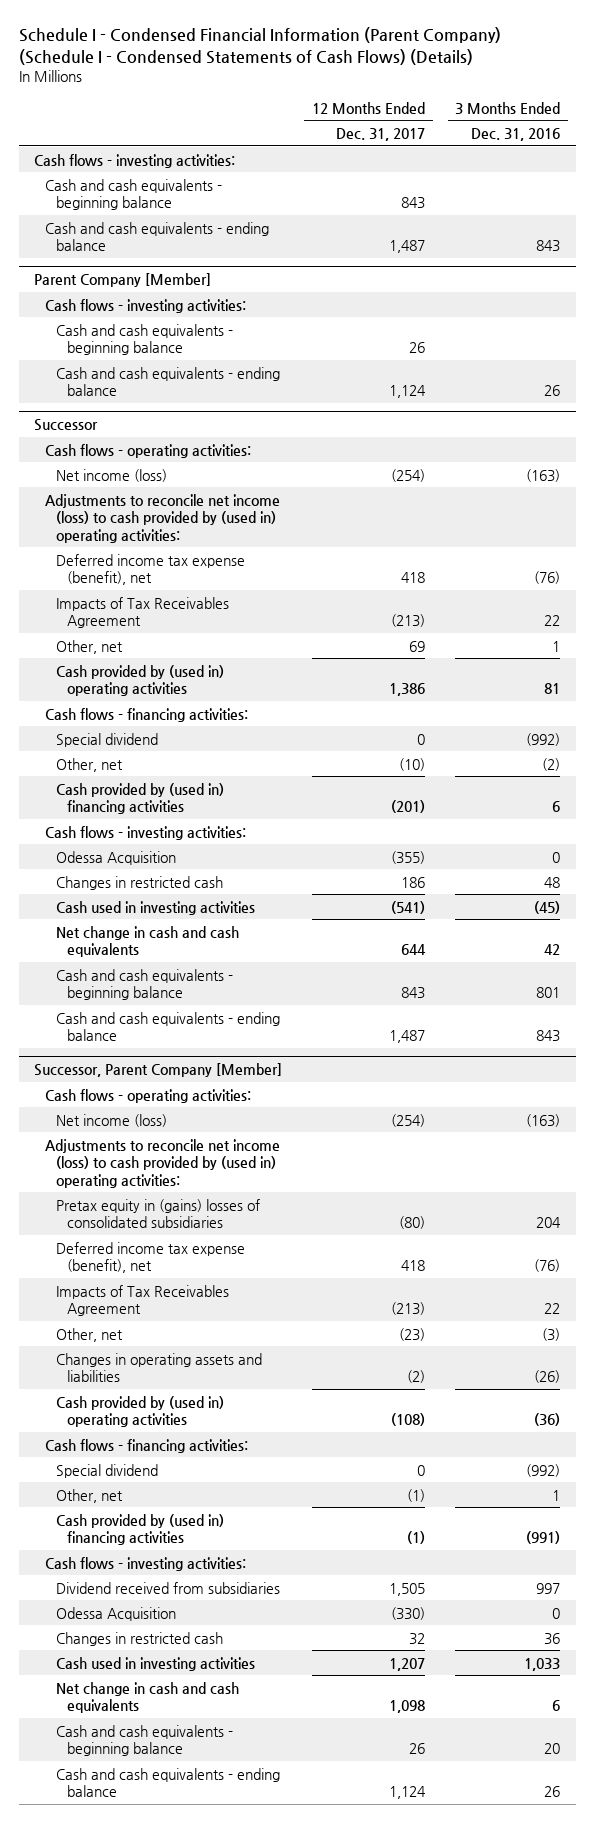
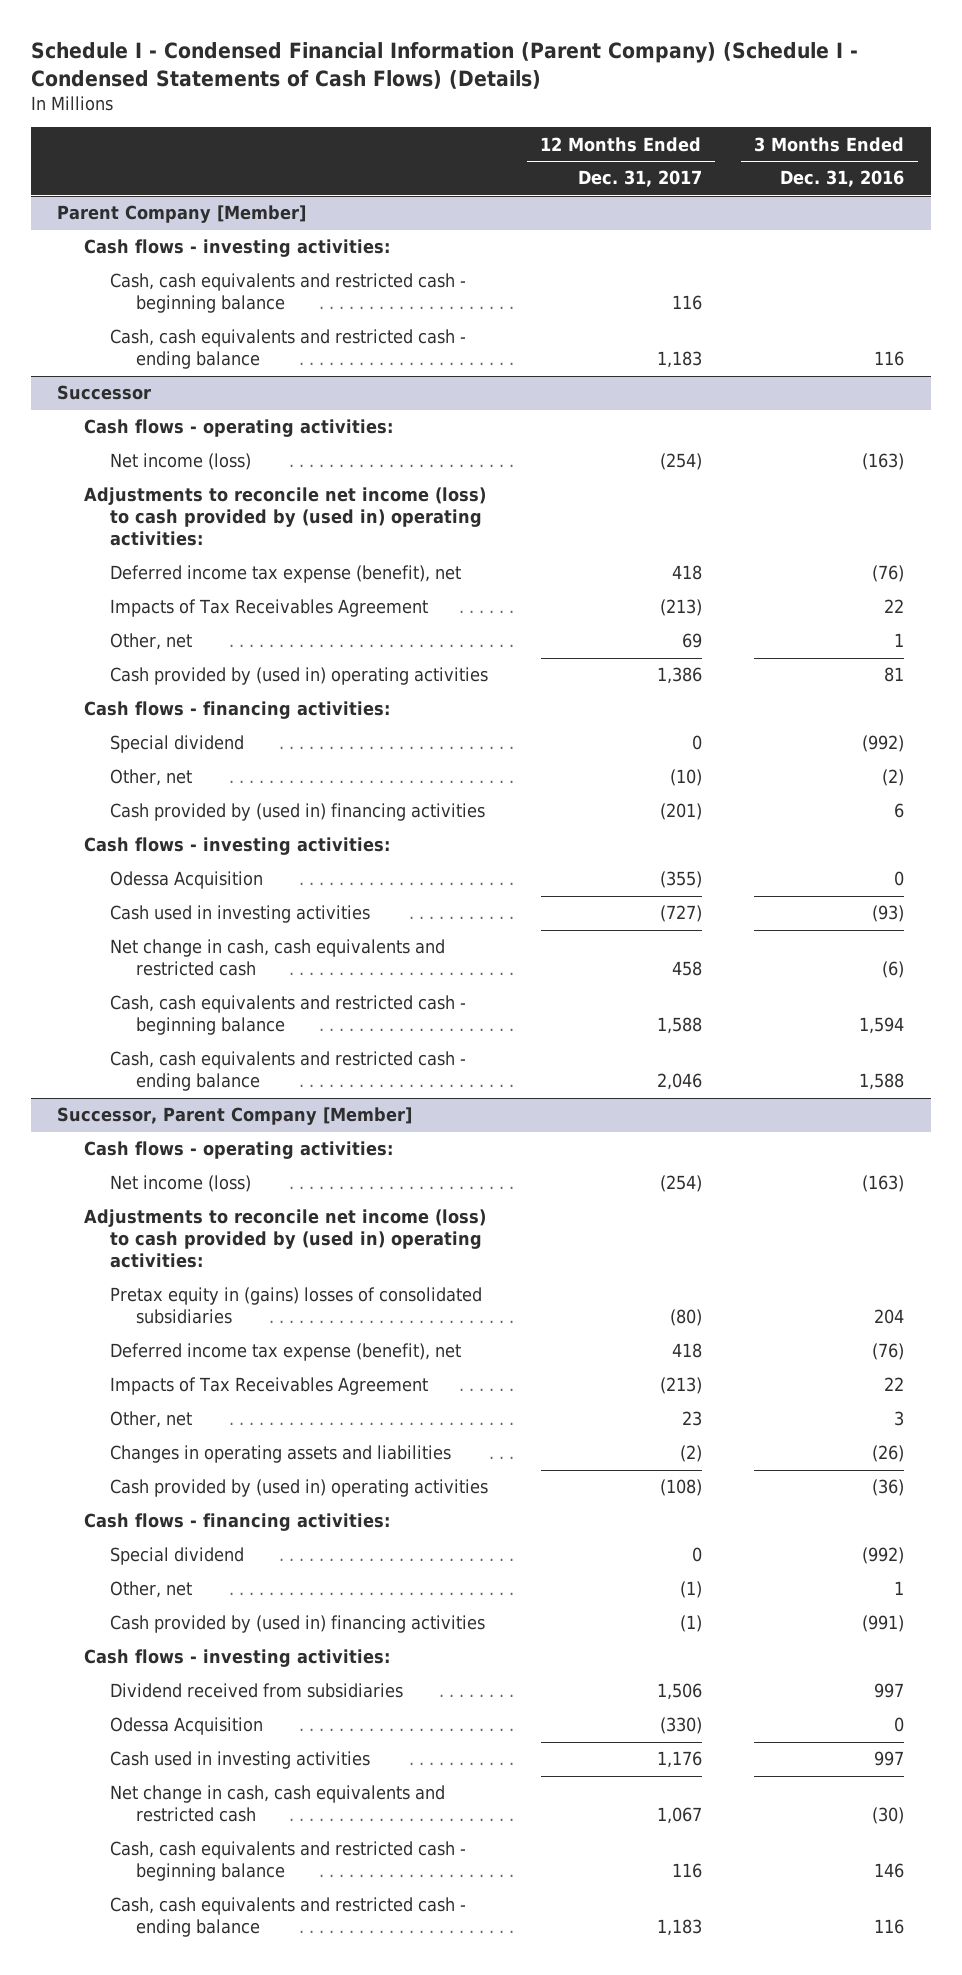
[33,153,235,168] Cash flows - investing activities: -> none
[44,178,222,211] Cash and cash equivalents - beginning balance -> none
[44,221,269,252] Cash and cash equivalents - ending balance -> none
[56,323,234,356] Cash and cash equivalents - beginning balance -> [109,273,466,314] Cash, cash equivalents and restricted cash - beginning balance
[409,342,426,354] 26 -> [671,295,702,311] 116
[56,366,281,397] Cash and cash equivalents - ending balance -> [109,329,466,370] Cash, cash equivalents and restricted cash - ending balance
[389,385,427,399] 1,124 -> [656,351,702,369] 1,183
[544,385,561,397] 26 -> [874,351,905,367] 116
[56,875,224,890] Changes in restricted cash -> none
[391,900,426,914] (541) -> [659,905,702,923] (727)
[534,900,561,914] (45) -> [872,905,905,923] (93)
[56,925,240,958] Net change in cash and cash equivalents -> [109,939,445,977] Net change in cash, cash equivalents and restricted cash
[401,944,427,956] 644 -> [671,961,702,977] 458
[544,944,561,956] 42 -> [882,961,905,979] (6)
[56,968,234,1001] Cash and cash equivalents - beginning balance -> [109,995,466,1036] Cash, cash equivalents and restricted cash - beginning balance
[401,987,426,1000] 843 -> [656,1017,702,1035] 1,588
[536,987,561,999] 801 -> [859,1017,905,1035] 1,594
[56,1011,281,1042] Cash and cash equivalents - ending balance -> [109,1051,466,1092] Cash, cash equivalents and restricted cash - ending balance
[389,1030,426,1044] 1,487 -> [656,1073,702,1091] 2,046
[536,1030,561,1043] 843 -> [859,1073,905,1091] 1,588
[399,1327,426,1341] (23) -> [681,1411,702,1427] 23
[542,1327,561,1341] (3) -> [894,1411,905,1427] 3
[389,1582,426,1596] 1,505 -> [656,1683,702,1701] 1,506
[56,1631,224,1646] Changes in restricted cash -> none
[389,1657,426,1671] 1,207 -> [656,1751,702,1769] 1,176
[524,1657,561,1671] 1,033 -> [874,1751,905,1767] 997
[56,1681,240,1714] Net change in cash and cash equivalents -> [109,1785,445,1823] Net change in cash, cash equivalents and restricted cash
[389,1700,426,1714] 1,098 -> [656,1807,702,1825] 1,067
[552,1700,561,1712] 6 -> [872,1807,905,1825] (30)
[56,1724,234,1757] Cash and cash equivalents - beginning balance -> [109,1841,466,1882] Cash, cash equivalents and restricted cash - beginning balance
[409,1743,426,1755] 26 -> [671,1863,702,1879] 116
[544,1743,561,1755] 20 -> [874,1863,905,1879] 146
[56,1767,281,1798] Cash and cash equivalents - ending balance -> [109,1897,466,1938] Cash, cash equivalents and restricted cash - ending balance
[389,1786,427,1800] 1,124 -> [656,1919,702,1937] 1,183
[544,1786,561,1798] 26 -> [874,1919,905,1935] 116

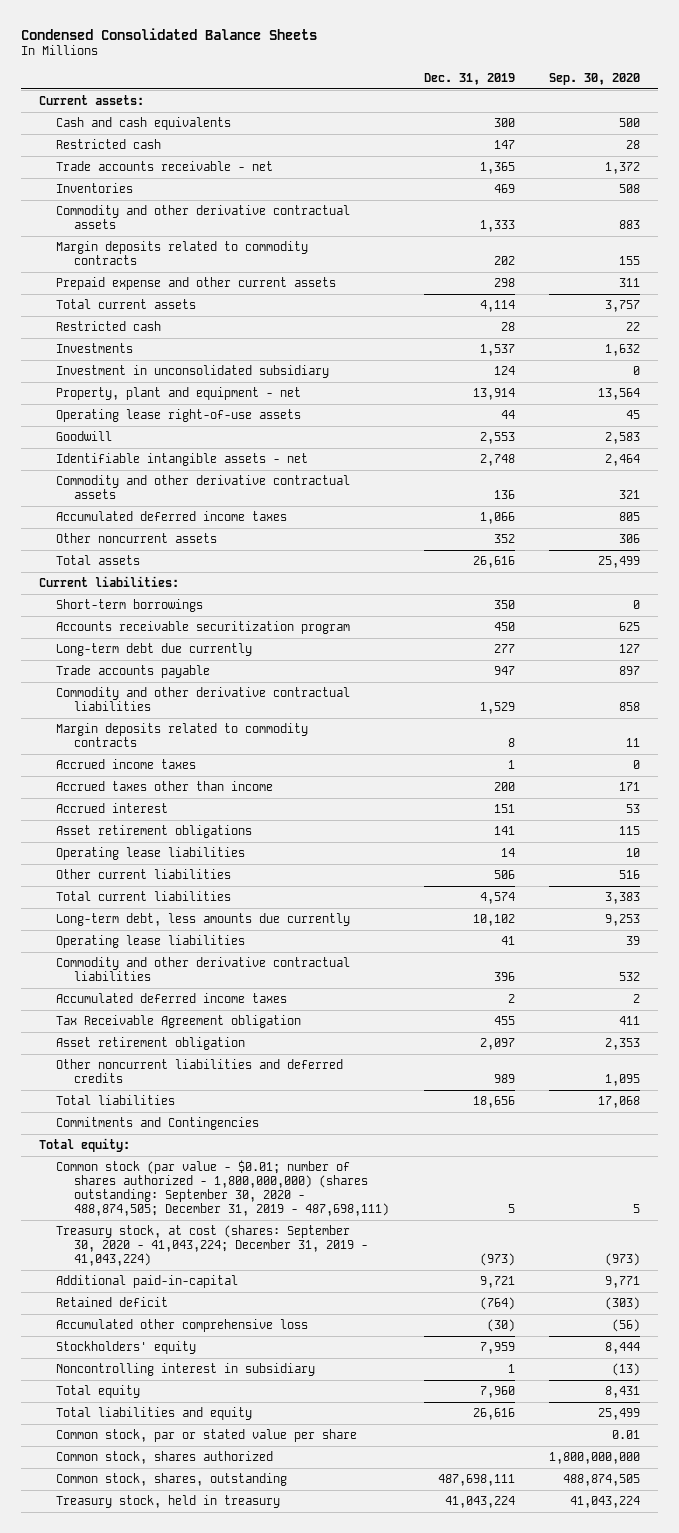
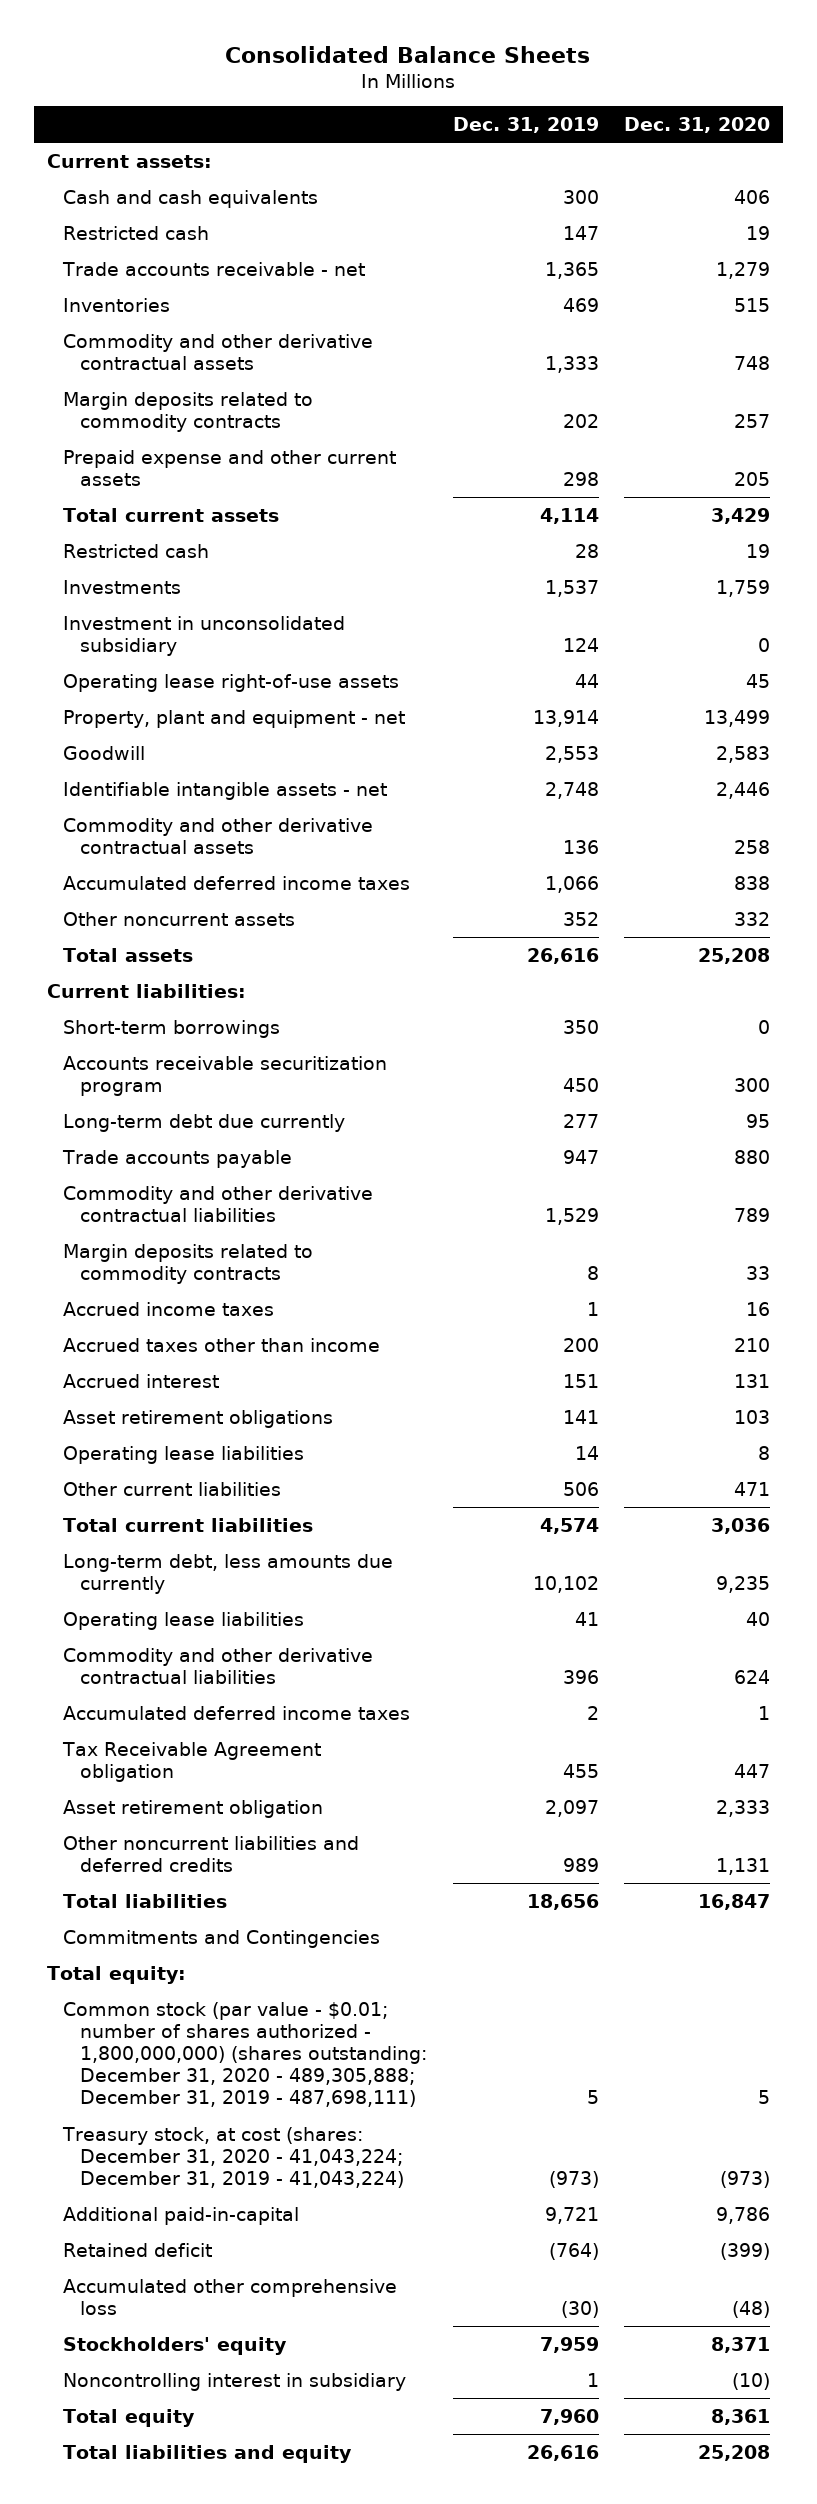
[21,27,318,40] Condensed Consolidated Balance Sheets -> [225,45,591,63] Consolidated Balance Sheets
[549,73,641,86] Sep. 30, 2020 -> none
none -> [624,117,771,134] Dec. 31, 2020
[56,387,302,401] Property, plant and equipment - net -> [63,709,406,728] Property, plant and equipment - net
[56,1160,390,1217] Common stock (par value - $0.01; number of shares authorized - 1,800,000,000) (shares outstanding: September 30, 2020 - 488,874,505; December 31, 2019 - 487,698,111) -> [63,2001,428,2108] Common stock (par value - $0.01; number of shares authorized - 1,800,000,000) (shares outstanding: December 31, 2020 - 489,305,888; December 31, 2019 - 487,698,111)
[56,1225,369,1267] Treasury stock, at cost (shares: September 30, 2020 - 41,043,224; December 31, 2019 - 41,043,224) -> [62,2126,405,2189] Treasury stock, at cost (shares: December 31, 2020 - 41,043,224; December 31, 2019 - 41,043,224)
[56,1429,358,1443] Common stock, par or stated value per share -> none
[56,1451,274,1465] Common stock, shares authorized -> none
[56,1473,288,1487] Common stock, shares, outstanding -> none
[56,1495,281,1509] Treasury stock, held in treasury -> none

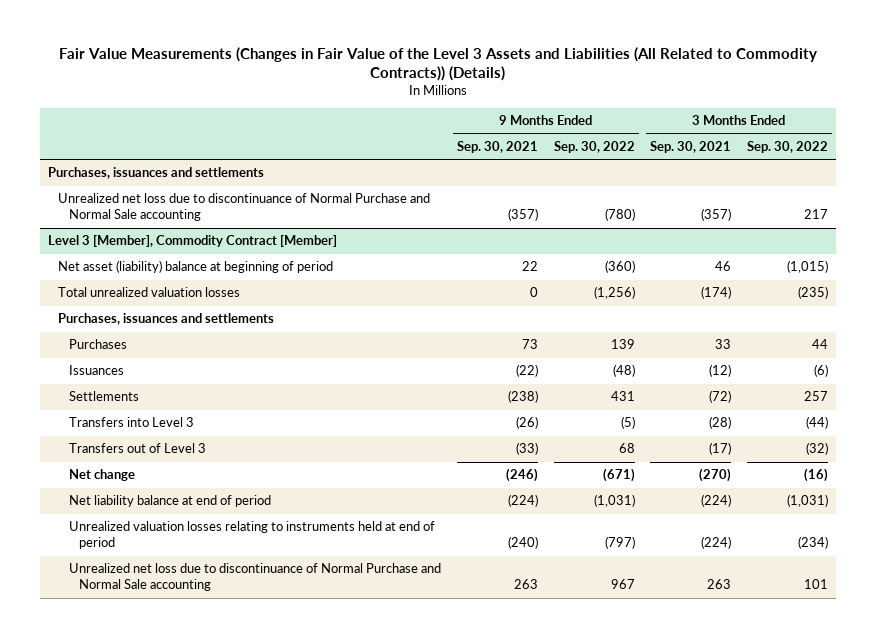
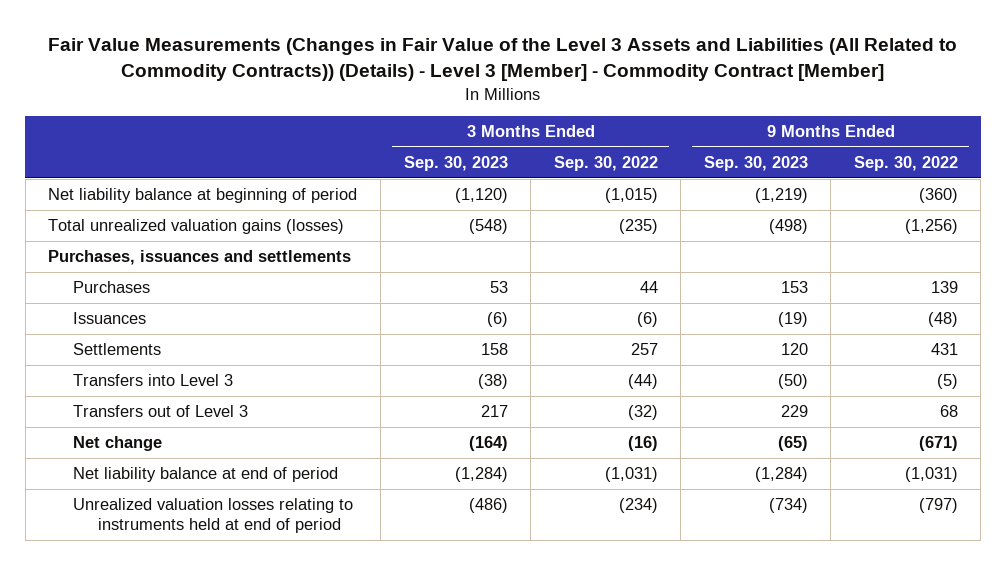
[58,47,817,82] Fair Value Measurements (Changes in Fair Value of the Level 3 Assets and Liabilities (All Related to Commodity Contracts)) (Details) -> [48,38,958,82] Fair Value Measurements (Changes in Fair Value of the Level 3 Assets and Liabilities (All Related to Commodity Contracts)) (Details) - Level 3 [Member] - Commodity Contract [Member]
[456,140,538,153] Sep. 30, 2021 -> none
[650,140,732,153] Sep. 30, 2021 -> none
none -> [403,155,508,171] Sep. 30, 2023
none -> [703,155,808,171] Sep. 30, 2023
[47,167,264,180] Purchases, issuances and settlements -> none
[58,193,431,222] Unrealized net loss due to discontinuance of Normal Purchase and Normal Sale accounting -> none
[47,235,337,248] Level 3 [Member], Commodity Contract [Member] -> none
[58,260,334,274] Net asset (liability) balance at beginning of period -> [48,188,358,204] Net liability balance at beginning of period
[58,287,241,298] Total unrealized valuation losses -> [48,219,345,235] Total unrealized valuation gains (losses)
[68,563,441,592] Unrealized net loss due to discontinuance of Normal Purchase and Normal Sale accounting -> none

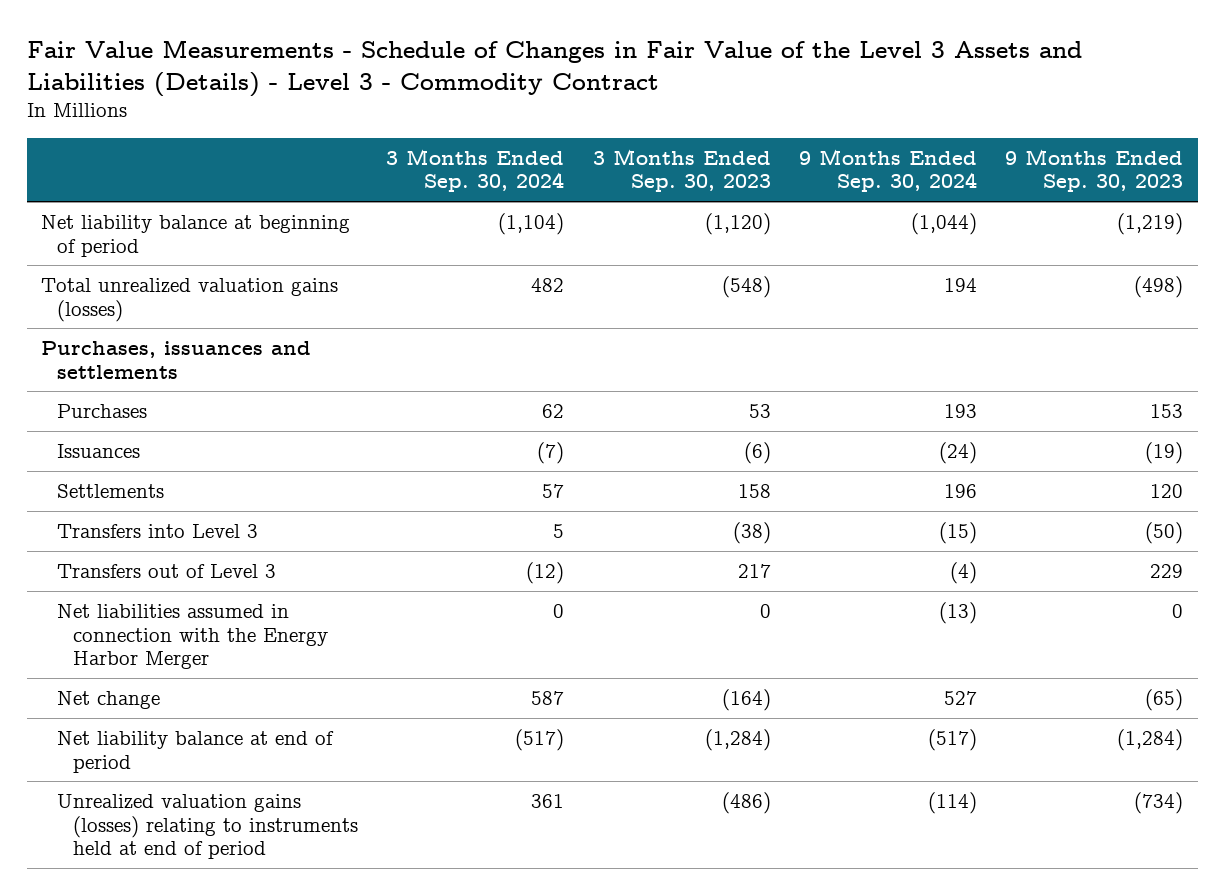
[48,38,958,82] Fair Value Measurements (Changes in Fair Value of the Level 3 Assets and Liabilities (All Related to Commodity Contracts)) (Details) - Level 3 [Member] - Commodity Contract [Member] -> [26,40,1082,97] Fair Value Measurements - Schedule of Changes in Fair Value of the Level 3 Assets and Liabilities (Details) - Level 3 - Commodity Contract
[553,155,658,171] Sep. 30, 2022 -> none
[853,155,958,171] Sep. 30, 2022 -> none
none -> [386,148,565,193] 3 Months Ended Sep. 30, 2024
none -> [799,148,978,193] 9 Months Ended Sep. 30, 2024
none -> [56,603,329,670] Net liabilities assumed in connection with the Energy Harbor Merger
[73,498,354,534] Unrealized valuation losses relating to instruments held at end of period -> [56,793,359,860] Unrealized valuation gains (losses) relating to instruments held at end of period

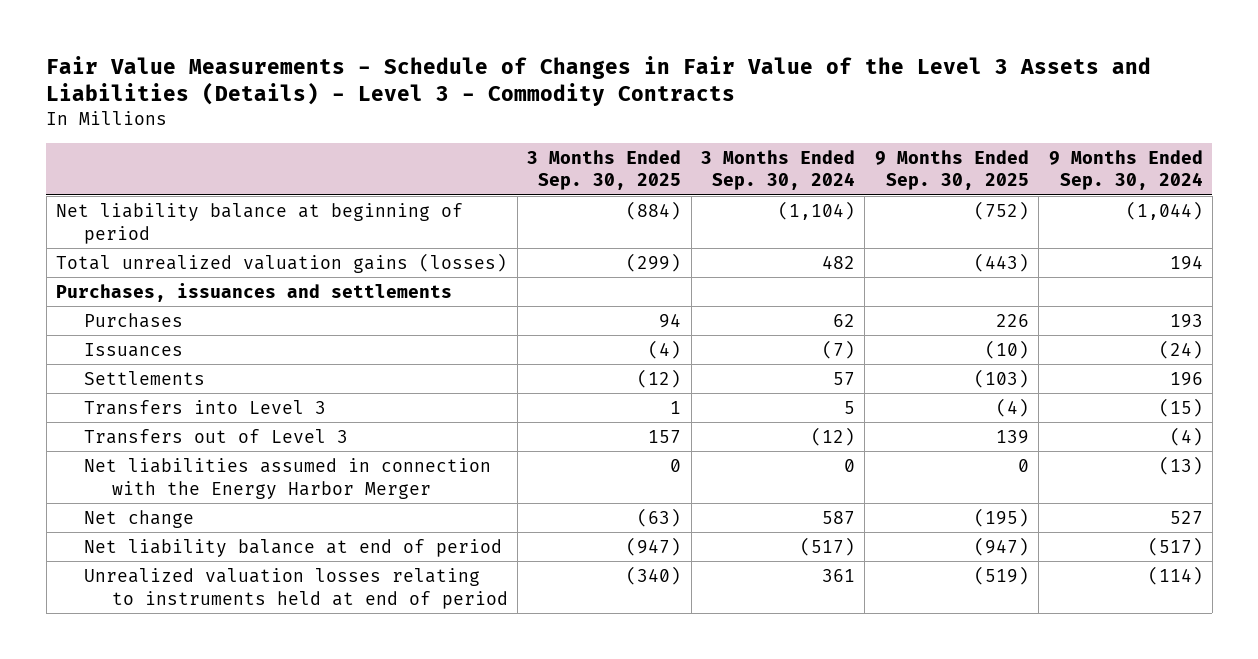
[26,40,1082,97] Fair Value Measurements - Schedule of Changes in Fair Value of the Level 3 Assets and Liabilities (Details) - Level 3 - Commodity Contract -> [46,55,1152,107] Fair Value Measurements - Schedule of Changes in Fair Value of the Level 3 Assets and Liabilities (Details) - Level 3 - Commodity Contracts
[592,148,771,193] 3 Months Ended Sep. 30, 2023 -> none
[1005,148,1184,193] 9 Months Ended Sep. 30, 2023 -> none
none -> [527,149,682,191] 3 Months Ended Sep. 30, 2025
none -> [874,149,1029,191] 9 Months Ended Sep. 30, 2025
[56,793,359,860] Unrealized valuation gains (losses) relating to instruments held at end of period -> [83,567,508,609] Unrealized valuation losses relating to instruments held at end of period

